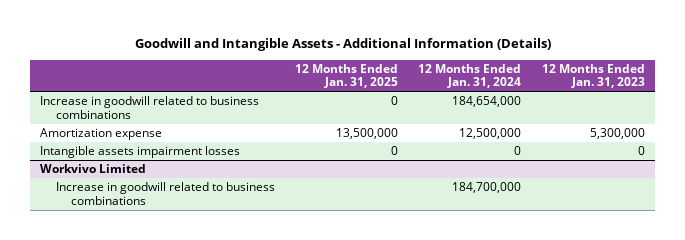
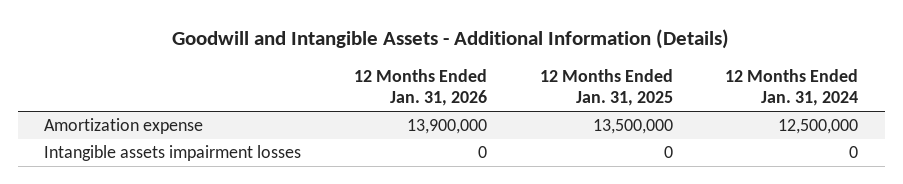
[541,63,645,89] 12 Months Ended Jan. 31, 2023 -> none
none -> [353,69,487,107] 12 Months Ended Jan. 31, 2026
[40,96,260,119] Increase in goodwill related to business combinations -> none
[40,164,147,174] Workvivo Limited -> none
[55,182,275,205] Increase in goodwill related to business combinations -> none

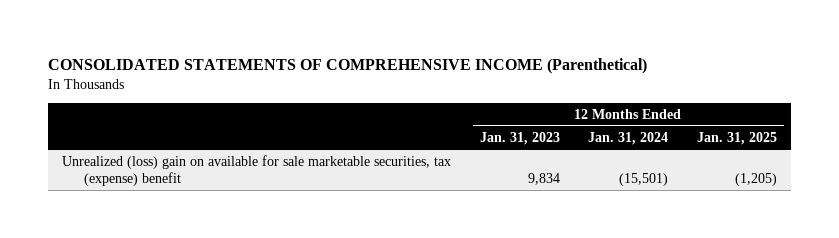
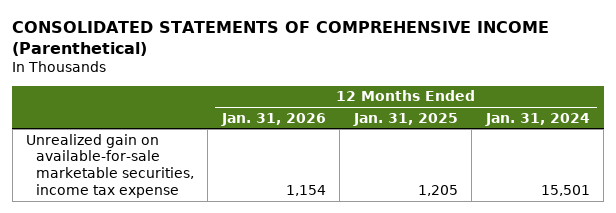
[479,132,560,146] Jan. 31, 2023 -> none
none -> [220,112,326,126] Jan. 31, 2026
[62,155,452,186] Unrealized (loss) gain on available for sale marketable securities, tax (expense) benefit -> [26,133,194,199] Unrealized gain on available-for-sale marketable securities, income tax expense
[619,172,669,186] (15,501) -> [540,185,590,197] 15,501
[734,172,777,186] (1,205) -> [417,185,458,197] 1,205

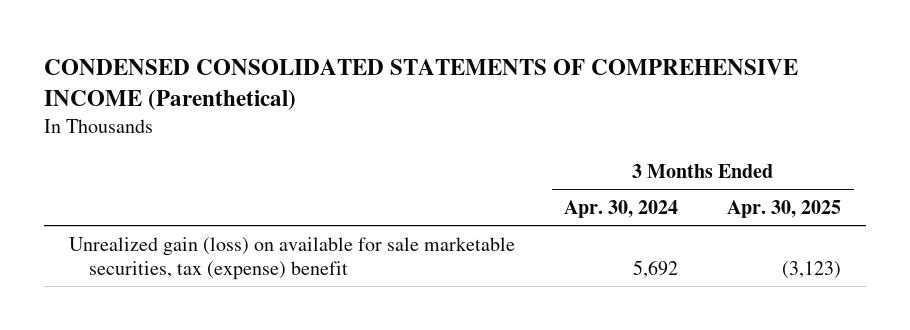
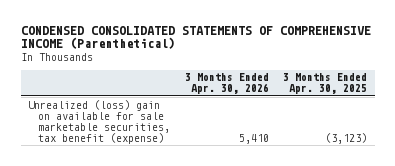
[564,200,679,219] Apr. 30, 2024 -> none
none -> [184,73,269,95] 3 Months Ended Apr. 30, 2026
[68,236,515,280] Unrealized gain (loss) on available for sale marketable securities, tax (expense) benefit -> [27,99,170,145] Unrealized (loss) gain on available for sale marketable securities, tax benefit (expense)

